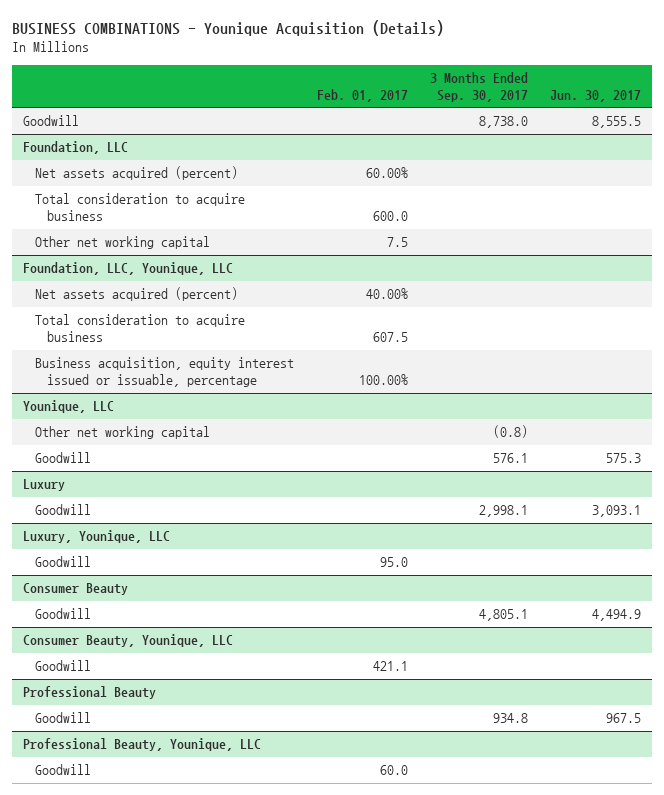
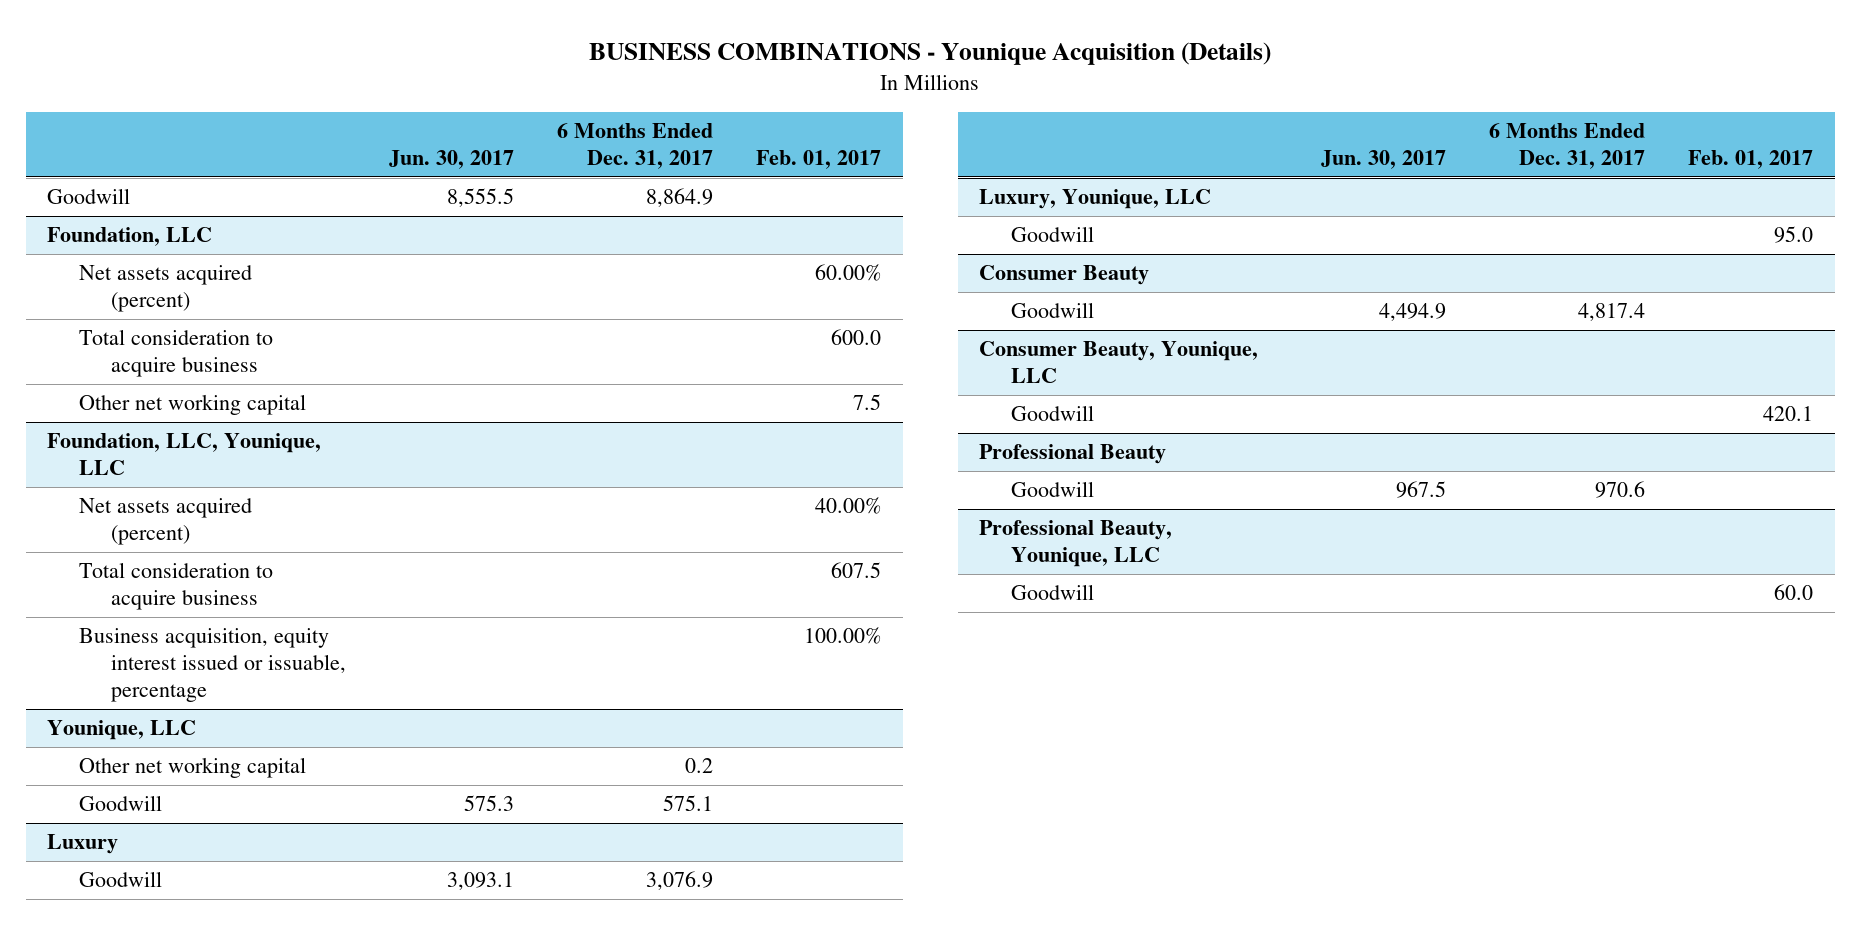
[429,72,528,102] 3 Months Ended Sep. 30, 2017 -> none
none -> [556,123,713,170] 6 Months Ended Dec. 31, 2017
[372,661,408,672] 421.1 -> [1763,406,1814,422] 420.1

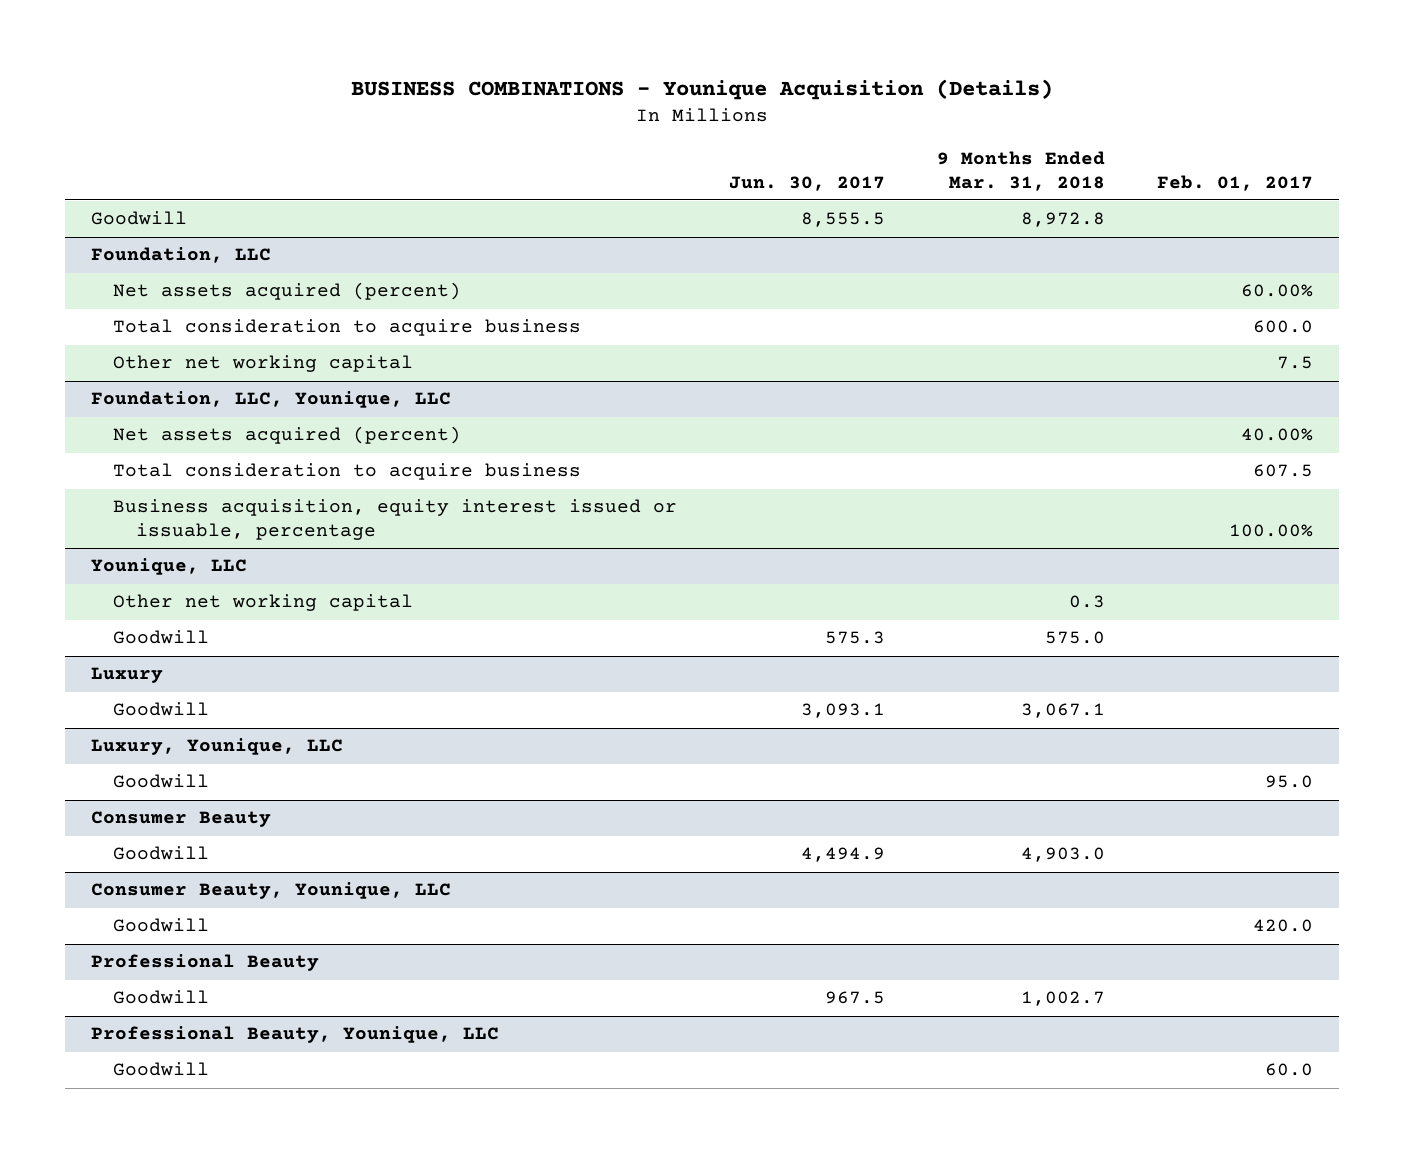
[556,123,713,170] 6 Months Ended Dec. 31, 2017 -> none
none -> [937,151,1106,191] 9 Months Ended Mar. 31, 2018
[1763,406,1814,422] 420.1 -> [1253,919,1314,933] 420.0

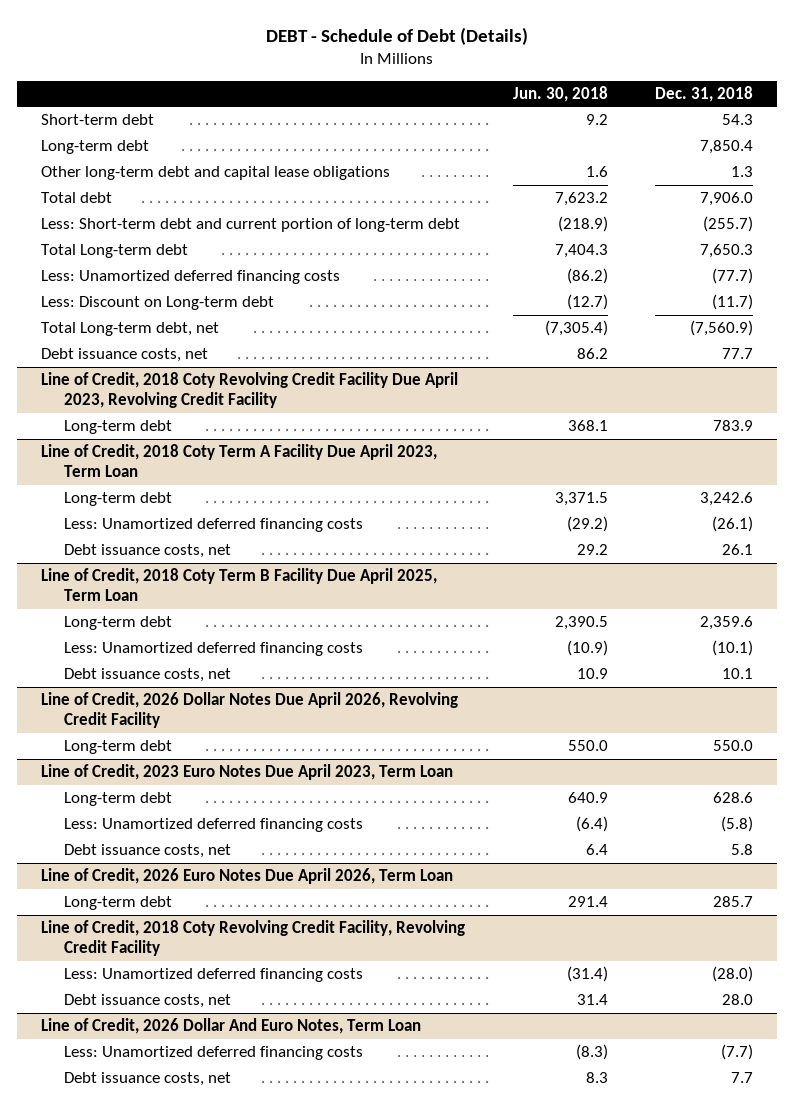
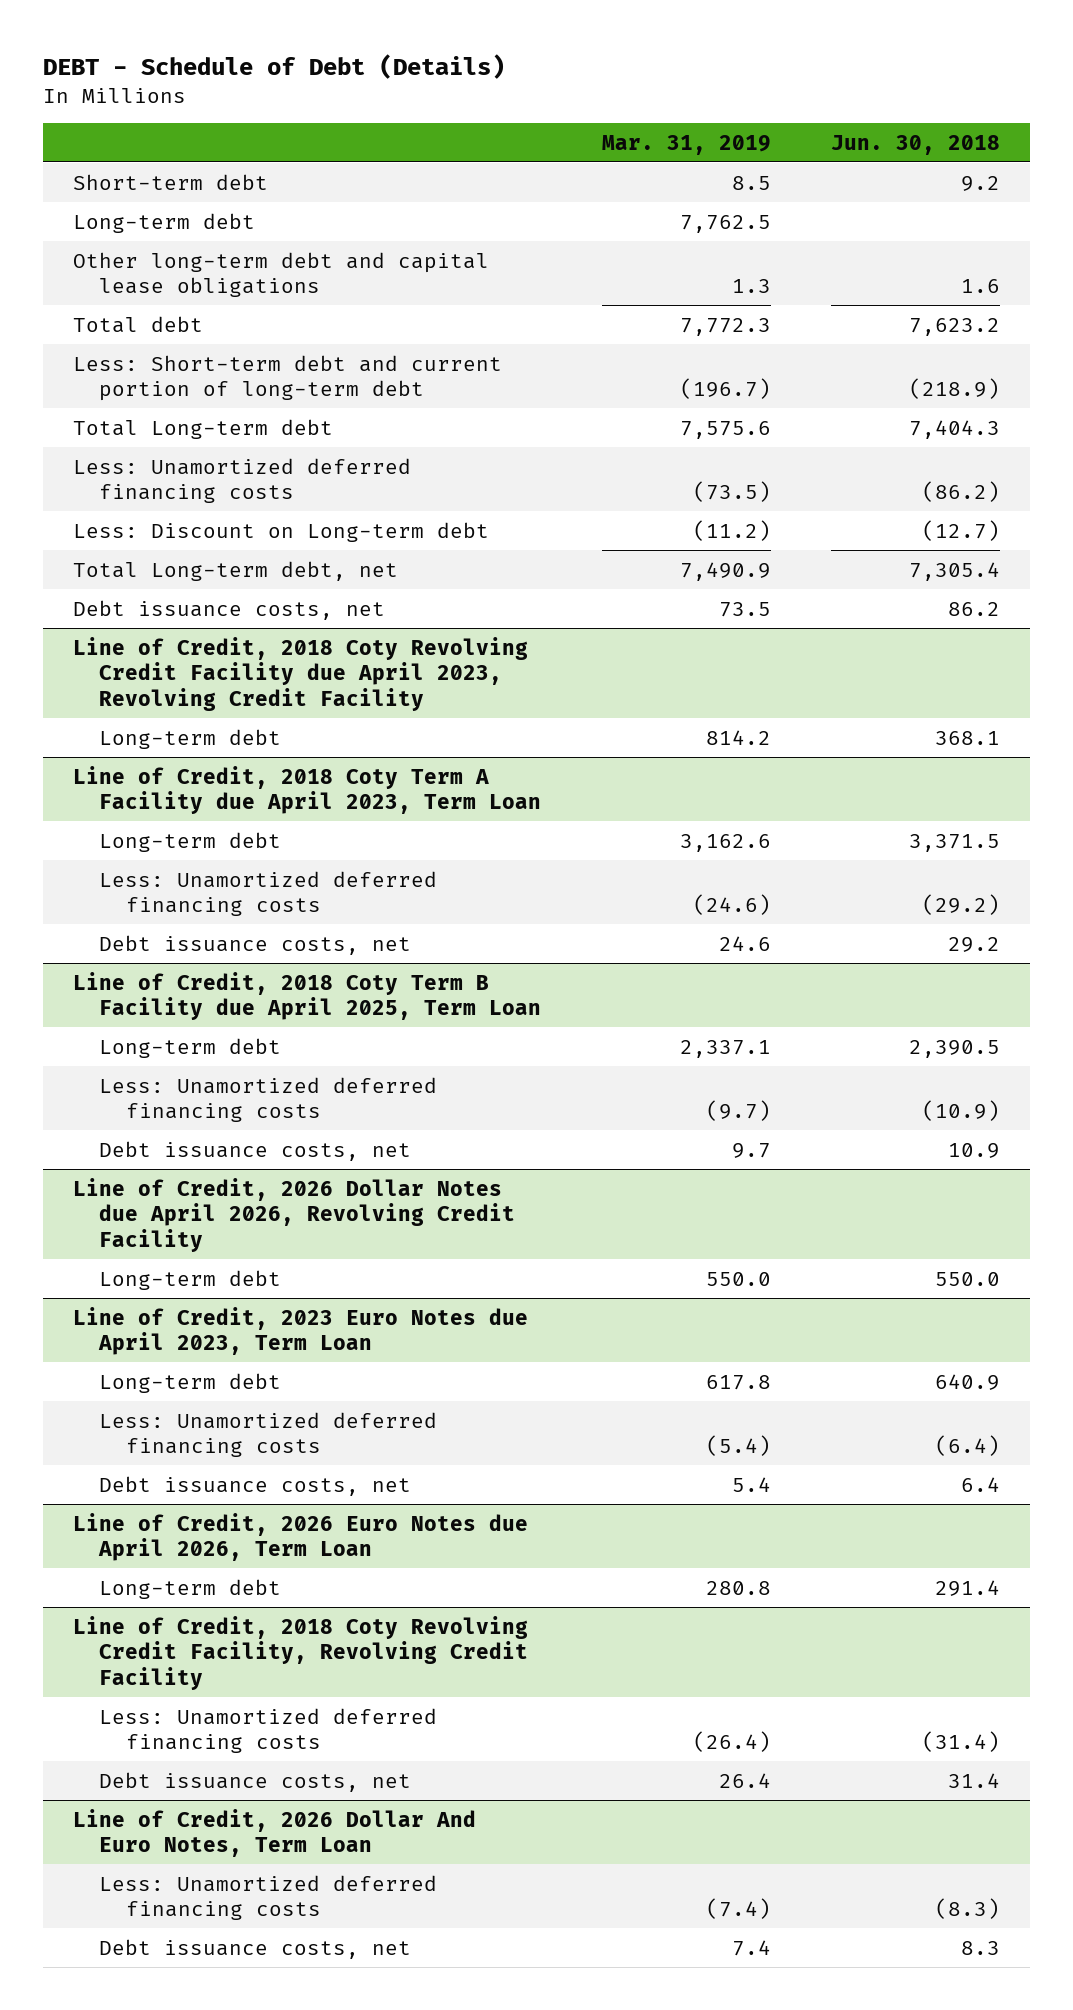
[655,85,754,102] Dec. 31, 2018 -> none
none -> [601,134,771,155] Mar. 31, 2019
[544,320,608,337] (7,305.4) -> [908,561,1000,581] 7,305.4
[41,372,459,409] Line of Credit, 2018 Coty Revolving Credit Facility Due April 2023, Revolving Credit Facility -> [73,636,529,711] Line of Credit, 2018 Coty Revolving Credit Facility due April 2023, Revolving Credit Facility
[41,444,438,478] Line of Credit, 2018 Coty Term A Facility Due April 2023, Term Loan -> [73,765,542,815] Line of Credit, 2018 Coty Term A Facility due April 2023, Term Loan
[41,568,438,602] Line of Credit, 2018 Coty Term B Facility Due April 2025, Term Loan -> [73,971,542,1021] Line of Credit, 2018 Coty Term B Facility due April 2025, Term Loan
[41,692,459,729] Line of Credit, 2026 Dollar Notes Due April 2026, Revolving Credit Facility -> [73,1177,516,1252] Line of Credit, 2026 Dollar Notes due April 2026, Revolving Credit Facility
[41,764,454,781] Line of Credit, 2023 Euro Notes Due April 2023, Term Loan -> [73,1306,529,1356] Line of Credit, 2023 Euro Notes due April 2023, Term Loan
[41,868,454,885] Line of Credit, 2026 Euro Notes Due April 2026, Term Loan -> [73,1512,529,1562] Line of Credit, 2026 Euro Notes due April 2026, Term Loan

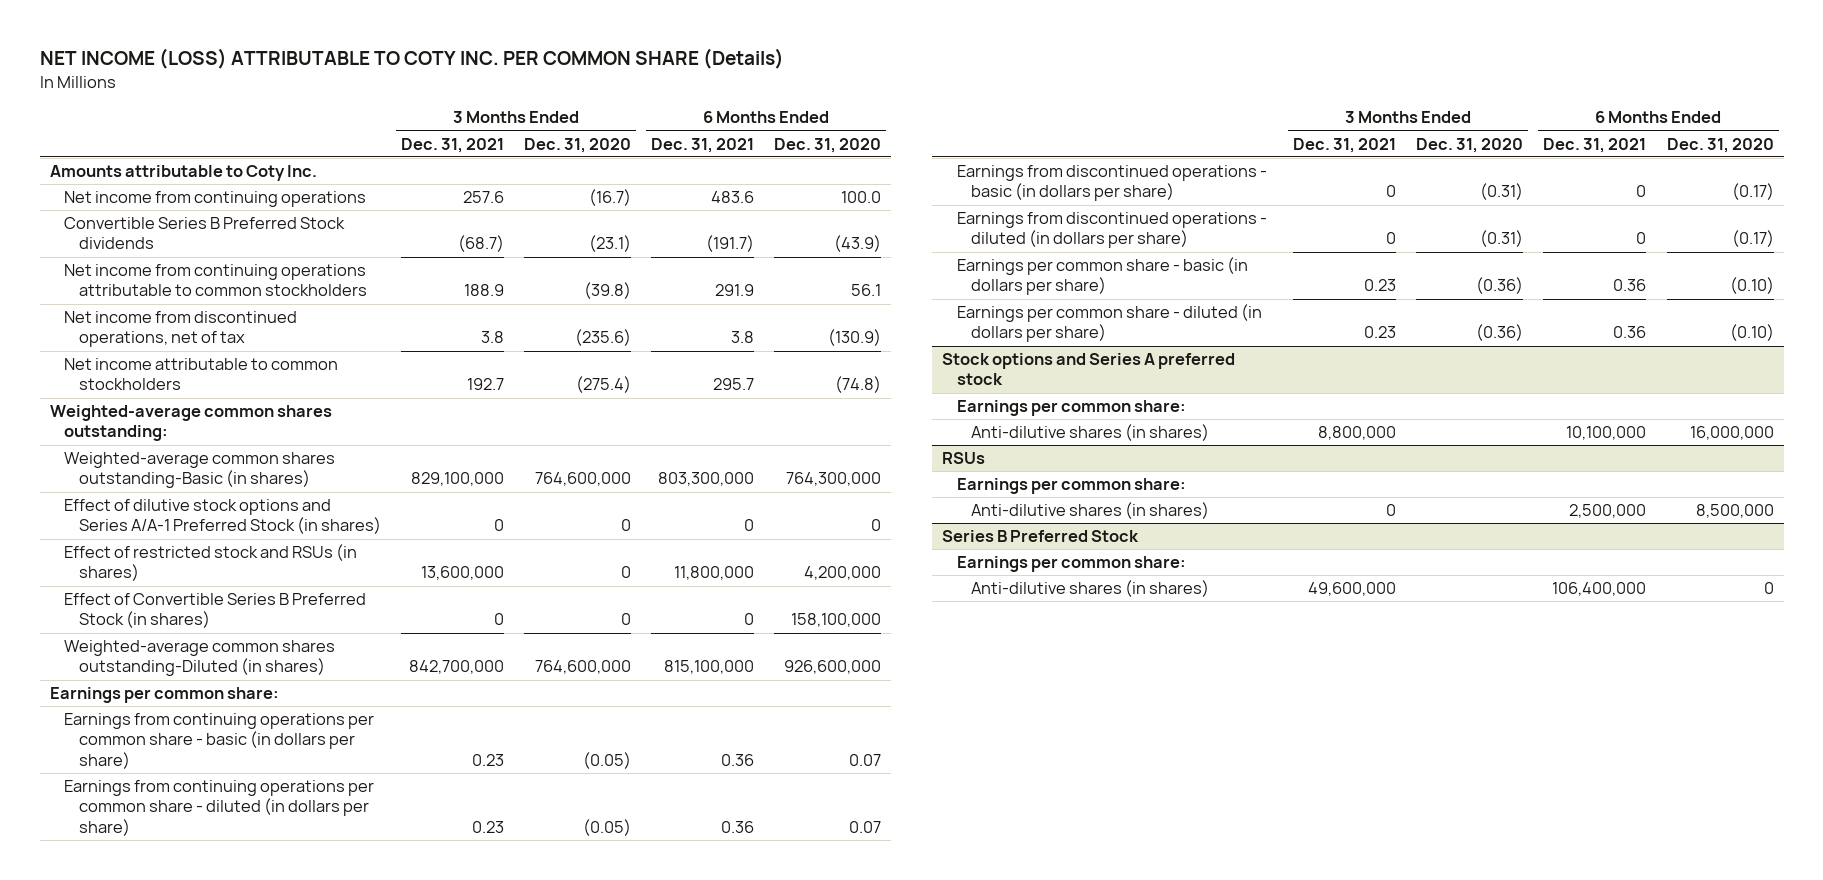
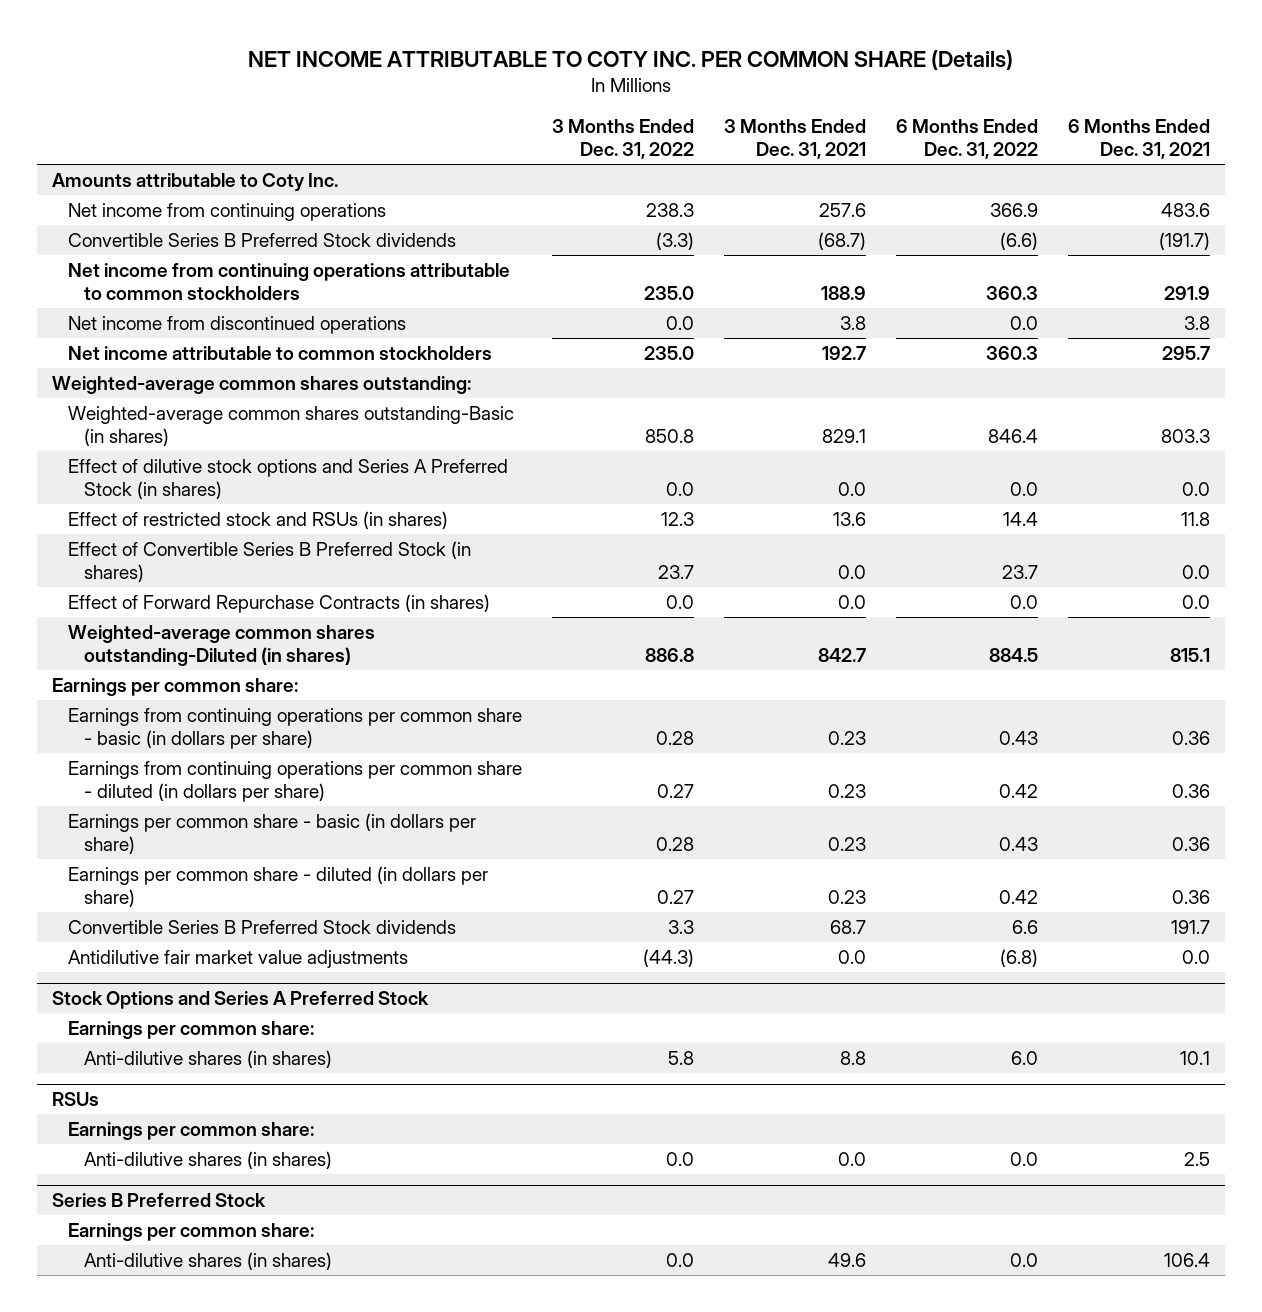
[39,48,784,70] NET INCOME (LOSS) ATTRIBUTABLE TO COTY INC. PER COMMON SHARE (Details) -> [248,49,1014,70] NET INCOME ATTRIBUTABLE TO COTY INC. PER COMMON SHARE (Details)
[523,137,631,153] Dec. 31, 2020 -> none
[774,137,882,153] Dec. 31, 2020 -> none
none -> [552,119,695,160] 3 Months Ended Dec. 31, 2022
none -> [896,119,1039,160] 6 Months Ended Dec. 31, 2022
[64,311,298,348] Net income from discontinued operations, net of tax -> [68,315,407,334] Net income from discontinued operations
[410,472,504,487] 829,100,000 -> [822,428,867,443] 829.1
[658,472,755,487] 803,300,000 -> [1161,428,1211,443] 803.3
[64,499,381,535] Effect of dilutive stock options and Series A/A-1 Preferred Stock (in shares) -> [68,458,509,499] Effect of dilutive stock options and Series A Preferred Stock (in shares)
[493,519,504,532] 0 -> [838,481,867,496] 0.0
[744,519,755,532] 0 -> [1182,481,1211,496] 0.0
[420,566,504,581] 13,600,000 -> [833,511,867,526] 13.6
[674,566,755,581] 11,800,000 -> [1181,511,1211,526] 11.8
[493,613,504,626] 0 -> [838,564,867,579] 0.0
[744,613,755,626] 0 -> [1182,564,1211,579] 0.0
none -> [68,593,491,613] Effect of Forward Repurchase Contracts (in shares)
[408,660,504,675] 842,700,000 -> [818,647,867,662] 842.7
[664,660,755,675] 815,100,000 -> [1170,647,1211,662] 815.1
[956,165,1267,202] Earnings from discontinued operations - basic (in dollars per share) -> none
[956,212,1267,249] Earnings from discontinued operations - diluted (in dollars per share) -> none
none -> [68,919,457,934] Convertible Series B Preferred Stock dividends
none -> [68,949,409,968] Antidilutive fair market value adjustments
[942,353,1236,386] Stock options and Series A preferred stock -> [52,991,430,1010] Stock Options and Series A Preferred Stock
[1318,426,1397,441] 8,800,000 -> [840,1050,867,1065] 8.8
[1566,426,1647,441] 10,100,000 -> [1180,1050,1211,1065] 10.1
[1386,504,1397,517] 0 -> [838,1151,867,1166] 0.0
[1569,504,1647,519] 2,500,000 -> [1184,1151,1211,1166] 2.5
[1308,582,1397,597] 49,600,000 -> [828,1252,867,1267] 49.6
[1552,582,1647,597] 106,400,000 -> [1164,1252,1211,1267] 106.4

